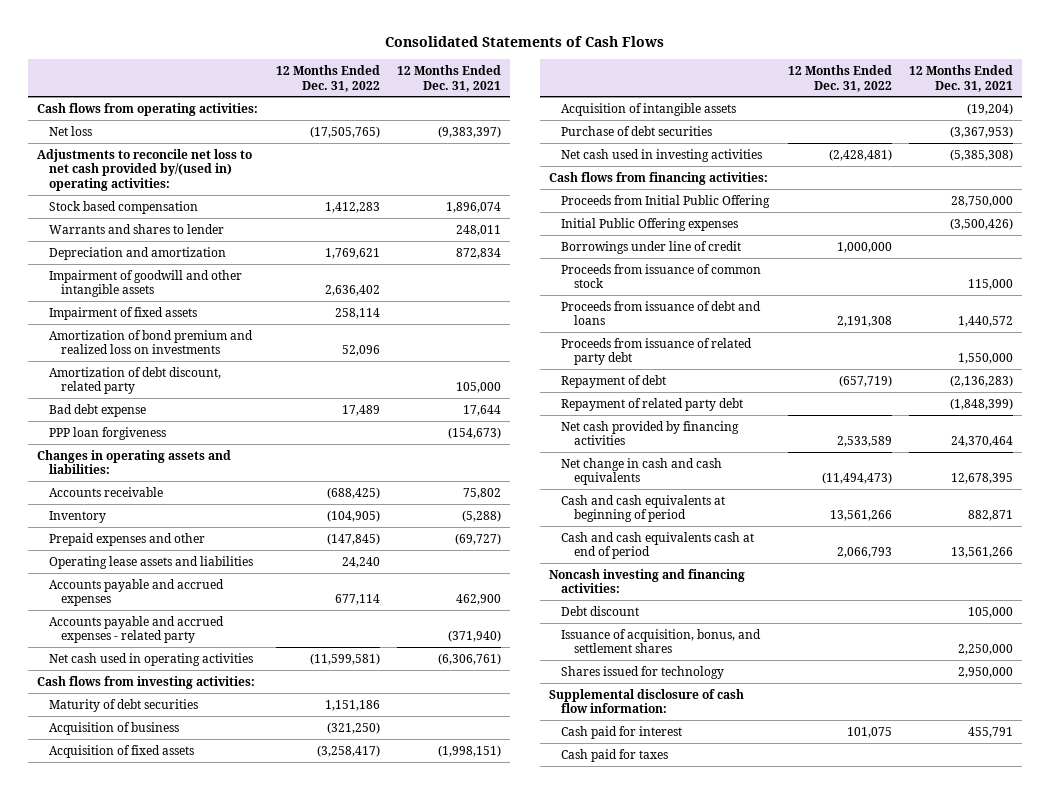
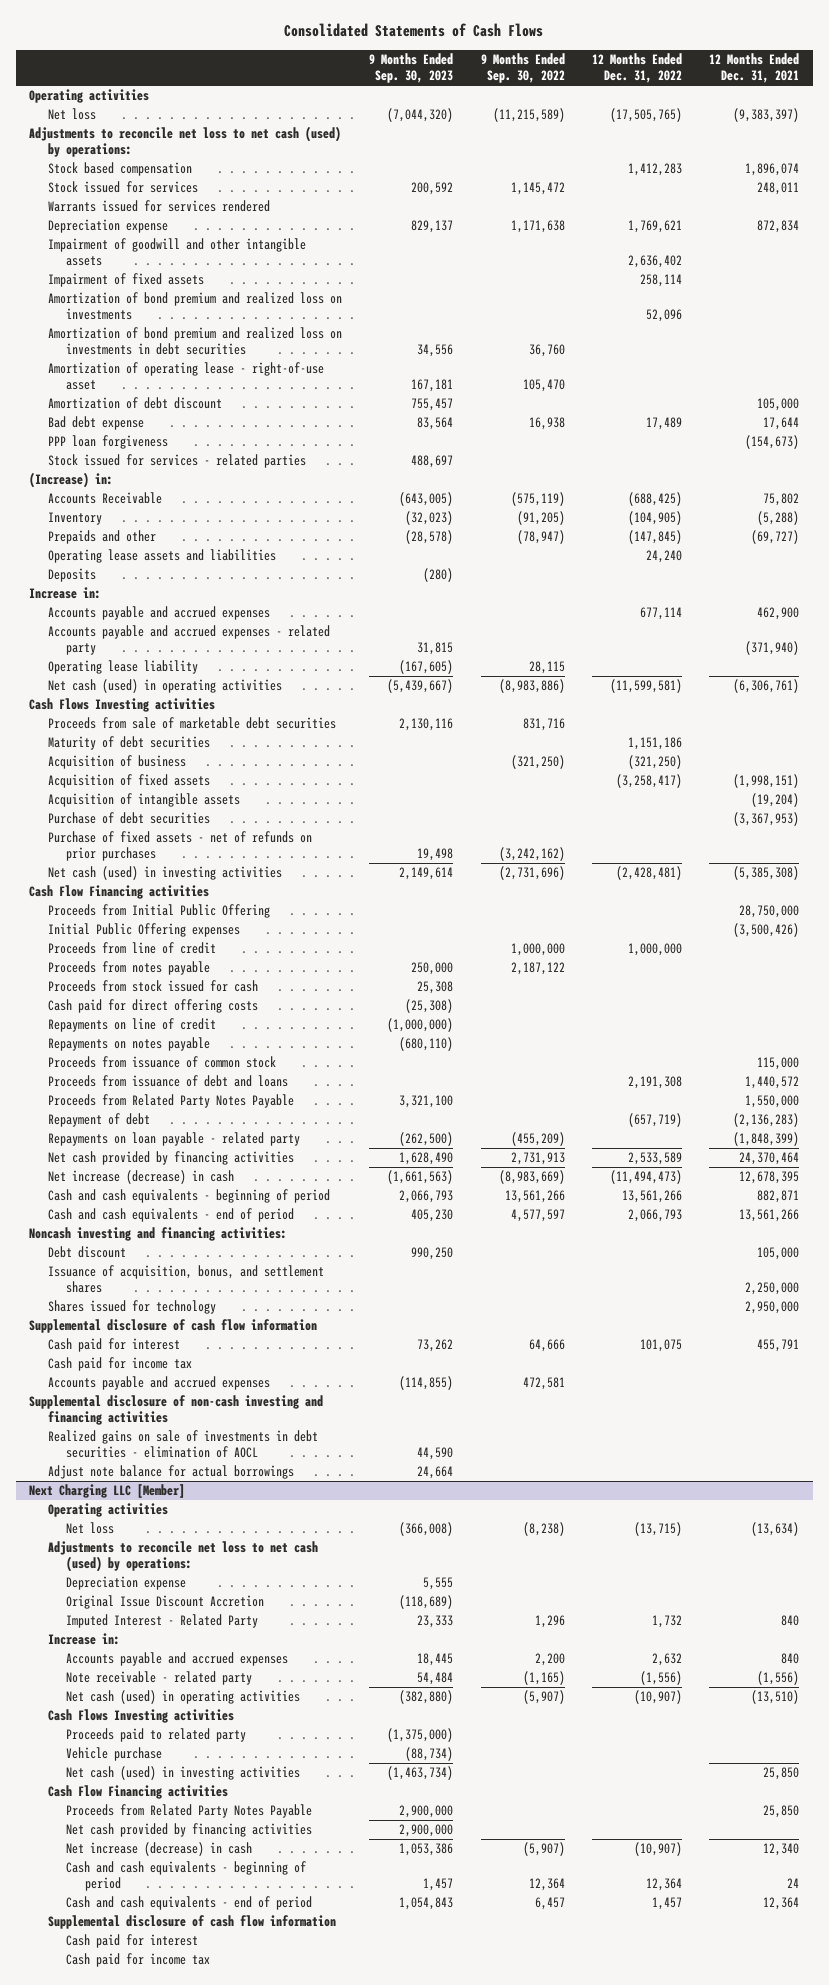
none -> [369,53,454,84] 9 Months Ended Sep. 30, 2023
none -> [480,53,565,84] 9 Months Ended Sep. 30, 2022
[36,102,258,116] Cash flows from operating activities: -> [29,89,150,104] Operating activities
[36,148,252,192] Adjustments to reconcile net loss to net cash provided by/(used in) operating activities: -> [29,126,342,158] Adjustments to reconcile net loss to net cash (used) by operations:
[49,223,225,234] Warrants and shares to lender -> [47,181,198,194] Stock issued for services
none -> [47,200,270,213] Warrants issued for services rendered
[49,246,227,260] Depreciation and amortization -> [47,219,168,234] Depreciation expense
none -> [47,327,342,356] Amortization of bond premium and realized loss on investments in debt securities
none -> [47,362,324,391] Amortization of operating lease - right-of-use asset
[49,366,222,395] Amortization of debt discount, related party -> [47,397,222,410] Amortization of debt discount
[36,449,231,475] Changes in operating assets and liabilities: -> none
none -> [47,454,306,469] Stock issued for services - related parties
none -> [29,472,114,489] (Increase) in:
[49,486,164,497] Accounts receivable -> [47,492,162,505] Accounts Receivable
[49,532,206,546] Prepaid expenses and other -> [47,530,156,545] Prepaids and other
none -> [47,568,96,583] Deposits
none -> [29,587,102,600] Increase in:
none -> [47,660,198,675] Operating lease liability
[49,652,254,666] Net cash used in operating activities -> [47,679,282,694] Net cash (used) in operating activities
[36,675,255,689] Cash flows from investing activities: -> [29,698,216,713] Cash Flows Investing activities
none -> [47,717,336,730] Proceeds from sale of marketable debt securities
none -> [47,831,312,862] Purchase of fixed assets - net of refunds on prior purchases
[561,148,763,162] Net cash used in investing activities -> [47,866,282,881] Net cash (used) in investing activities
[549,171,769,185] Cash flows from financing activities: -> [29,885,210,900] Cash Flow Financing activities
[561,240,742,254] Borrowings under line of credit -> [47,942,216,955] Proceeds from line of credit
none -> [47,961,210,976] Proceeds from notes payable
none -> [47,980,258,993] Proceeds from stock issued for cash
none -> [47,999,258,1014] Cash paid for direct offering costs
none -> [47,1018,216,1033] Repayments on line of credit
none -> [47,1037,210,1052] Repayments on notes payable
[561,337,753,366] Proceeds from issuance of related party debt -> [47,1094,294,1109] Proceeds from Related Party Notes Payable
[561,397,744,411] Repayment of related party debt -> [47,1132,300,1147] Repayments on loan payable - related party
[561,457,723,486] Net change in cash and cash equivalents -> [47,1170,234,1185] Net increase (decrease) in cash
[561,494,726,523] Cash and cash equivalents at beginning of period -> [47,1189,330,1204] Cash and cash equivalents - beginning of period
[561,531,755,560] Cash and cash equivalents cash at end of period -> [47,1208,294,1223] Cash and cash equivalents - end of period
[549,688,745,714] Supplemental disclosure of cash flow information: -> [29,1319,318,1334] Supplemental disclosure of cash flow information
[561,748,669,762] Cash paid for taxes -> [47,1357,192,1372] Cash paid for income tax
none -> [47,1376,270,1391] Accounts payable and accrued expenses
none -> [29,1395,324,1426] Supplemental disclosure of non-cash investing and financing activities
none -> [47,1430,318,1459] Realized gains on sale of investments in debt securities - elimination of AOCL
none -> [47,1465,294,1480] Adjust note balance for actual borrowings
none -> [29,1484,186,1499] Next Charging LLC [Member]
none -> [47,1503,168,1518] Operating activities
none -> [66,1522,115,1535] Net loss
none -> [47,1541,318,1573] Adjustments to reconcile net loss to net cash (used) by operations:
none -> [66,1576,187,1591] Depreciation expense
none -> [66,1595,265,1610] Original Issue Discount Accretion
none -> [66,1614,259,1629] Imputed Interest - Related Party
none -> [47,1633,120,1646] Increase in:
none -> [66,1652,289,1667] Accounts payable and accrued expenses
none -> [66,1671,253,1686] Note receivable - related party
none -> [66,1690,301,1705] Net cash (used) in operating activities
none -> [47,1709,234,1724] Cash Flows Investing activities
none -> [66,1728,247,1743] Proceeds paid to related party
none -> [66,1747,163,1762] Vehicle purchase
none -> [66,1766,301,1781] Net cash (used) in investing activities
none -> [47,1785,228,1800] Cash Flow Financing activities
none -> [66,1804,313,1819] Proceeds from Related Party Notes Payable
none -> [66,1823,313,1838] Net cash provided by financing activities
none -> [66,1842,253,1857] Net increase (decrease) in cash
none -> [66,1861,307,1892] Cash and cash equivalents - beginning of period
none -> [66,1896,313,1911] Cash and cash equivalents - end of period
none -> [47,1915,336,1930] Supplemental disclosure of cash flow information
none -> [66,1934,199,1949] Cash paid for interest
none -> [66,1953,211,1968] Cash paid for income tax

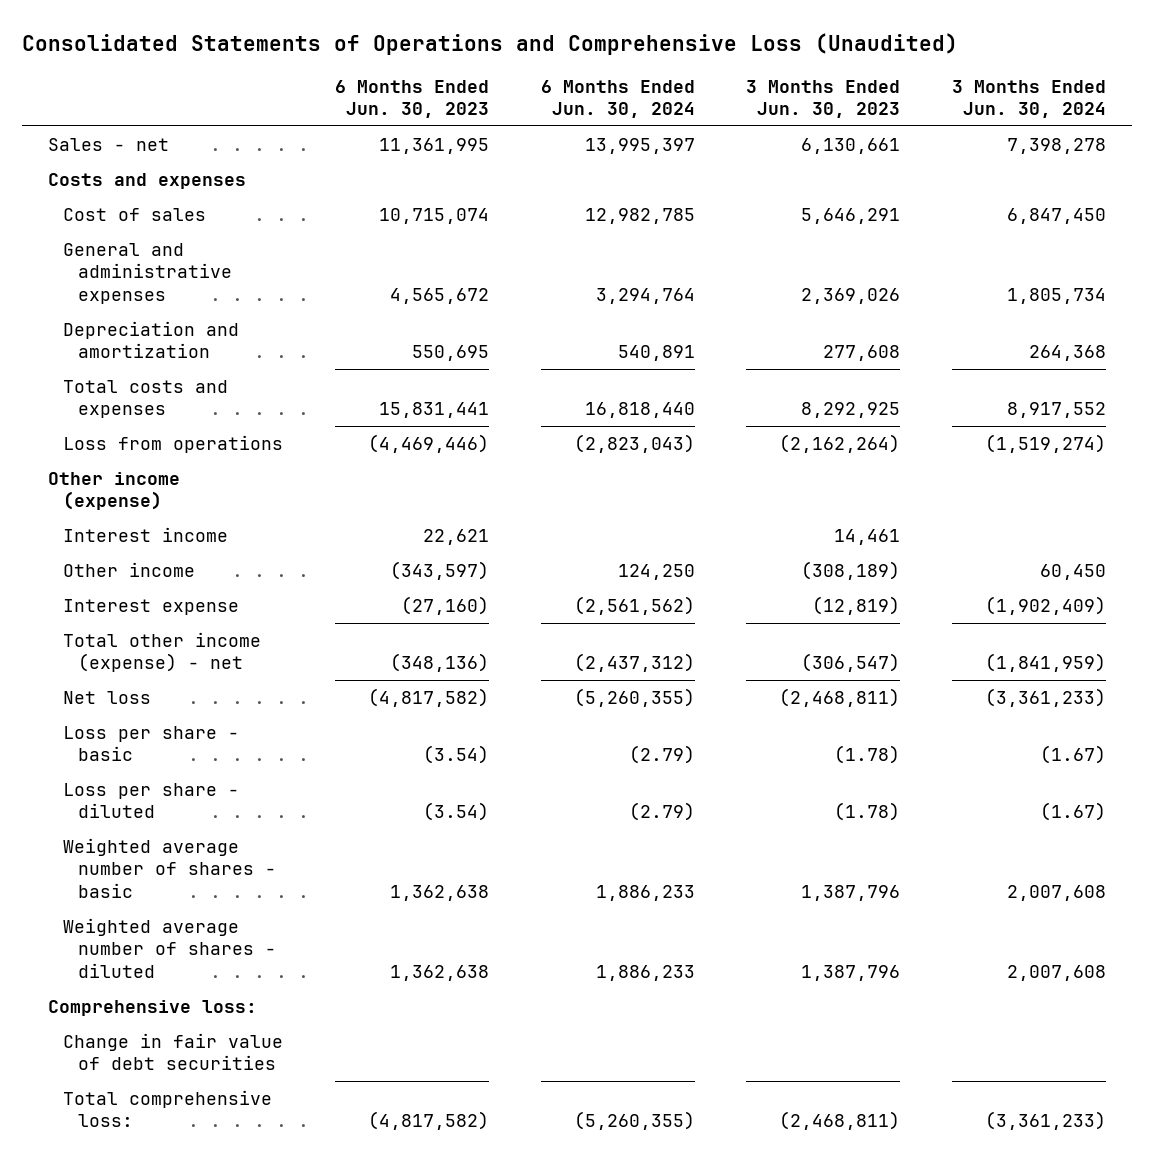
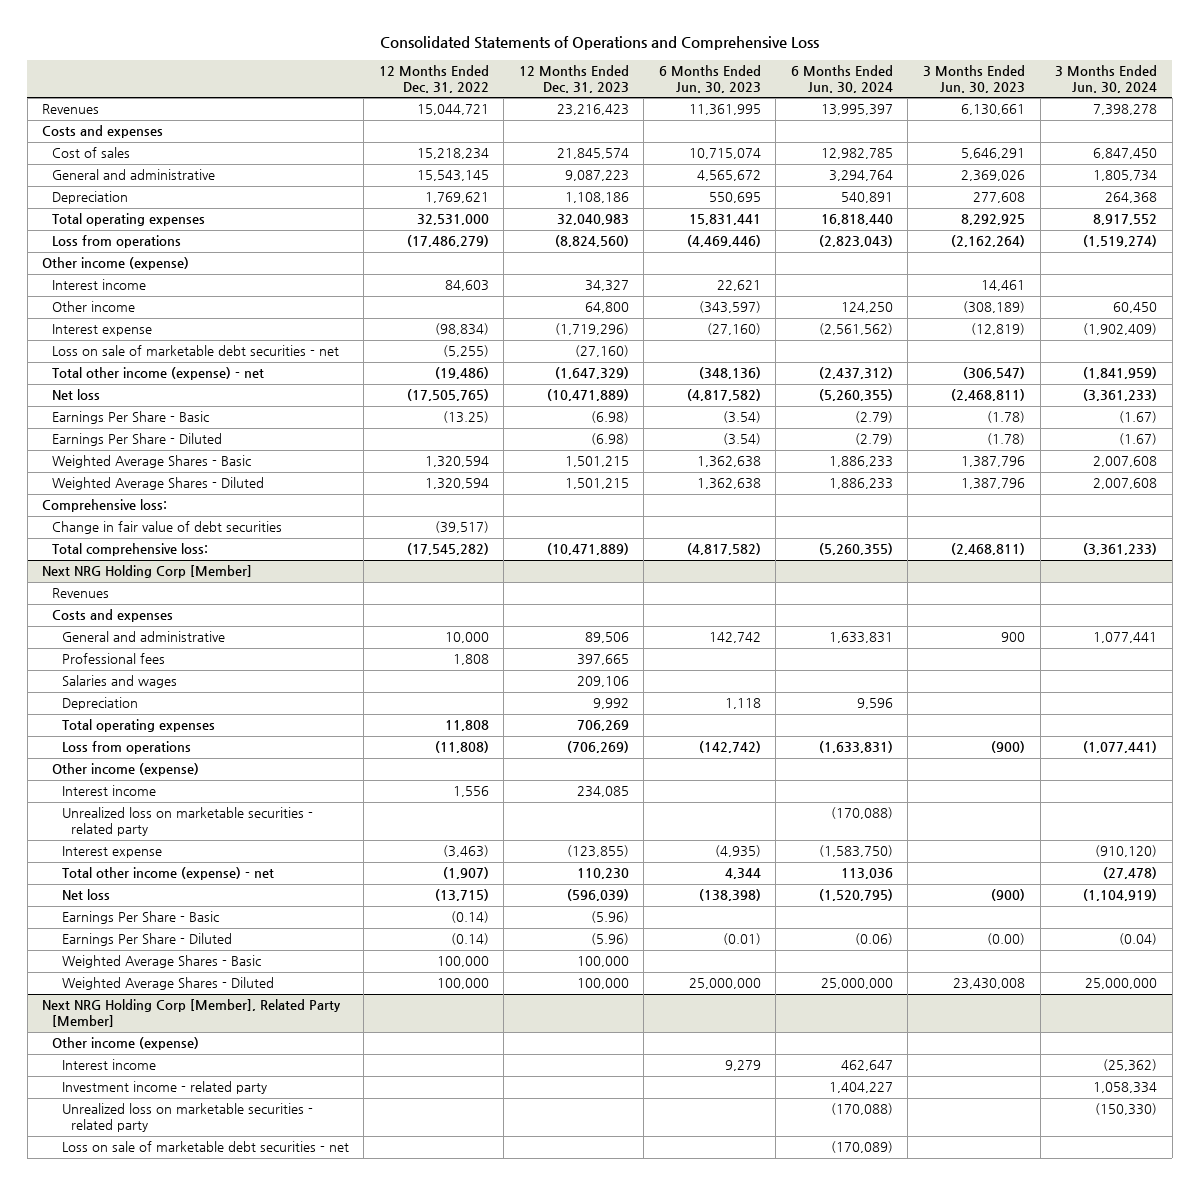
[22,32,959,55] Consolidated Statements of Operations and Comprehensive Loss (Unaudited) -> [379,35,819,50] Consolidated Statements of Operations and Comprehensive Loss
none -> [378,65,489,93] 12 Months Ended Dec. 31, 2022
none -> [518,65,629,93] 12 Months Ended Dec. 31, 2023
[48,137,170,151] Sales - net -> [42,104,100,115] Revenues
[63,242,233,305] General and administrative expenses -> [51,169,215,181] General and administrative
[63,320,240,359] Depreciation and amortization -> [51,191,128,205] Depreciation
[63,379,229,419] Total costs and expenses -> [51,213,205,227] Total operating expenses
none -> [51,345,339,357] Loss on sale of marketable debt securities - net
[63,725,240,762] Loss per share - basic -> [51,411,209,425] Earnings Per Share - Basic
[63,782,240,819] Loss per share - diluted -> [51,433,222,447] Earnings Per Share - Diluted
[63,837,277,899] Weighted average number of shares - basic -> [51,455,251,469] Weighted Average Shares - Basic
[63,917,277,979] Weighted average number of shares - diluted -> [51,477,264,491] Weighted Average Shares - Diluted
none -> [42,565,253,579] Next NRG Holding Corp [Member]
none -> [51,588,109,599] Revenues
none -> [51,609,173,623] Costs and expenses
none -> [61,631,225,643] General and administrative
none -> [61,653,165,665] Professional fees
none -> [61,675,177,689] Salaries and wages
none -> [61,697,138,711] Depreciation
none -> [61,719,215,733] Total operating expenses
none -> [61,741,191,755] Loss from operations
none -> [51,763,199,777] Other income (expense)
none -> [61,785,156,797] Interest income
none -> [61,807,313,837] Unrealized loss on marketable securities - related party
none -> [61,846,162,859] Interest expense
none -> [61,867,274,881] Total other income (expense) - net
none -> [61,889,110,901] Net loss
none -> [61,911,219,925] Earnings Per Share - Basic
none -> [61,933,232,947] Earnings Per Share - Diluted
none -> [61,955,261,969] Weighted Average Shares - Basic
none -> [61,977,274,991] Weighted Average Shares - Diluted
none -> [42,999,342,1028] Next NRG Holding Corp [Member], Related Party [Member]
none -> [51,1037,199,1051] Other income (expense)
none -> [61,1059,156,1071] Interest income
none -> [61,1081,267,1095] Investment income - related party
none -> [61,1103,313,1133] Unrealized loss on marketable securities - related party
none -> [61,1141,349,1153] Loss on sale of marketable debt securities - net

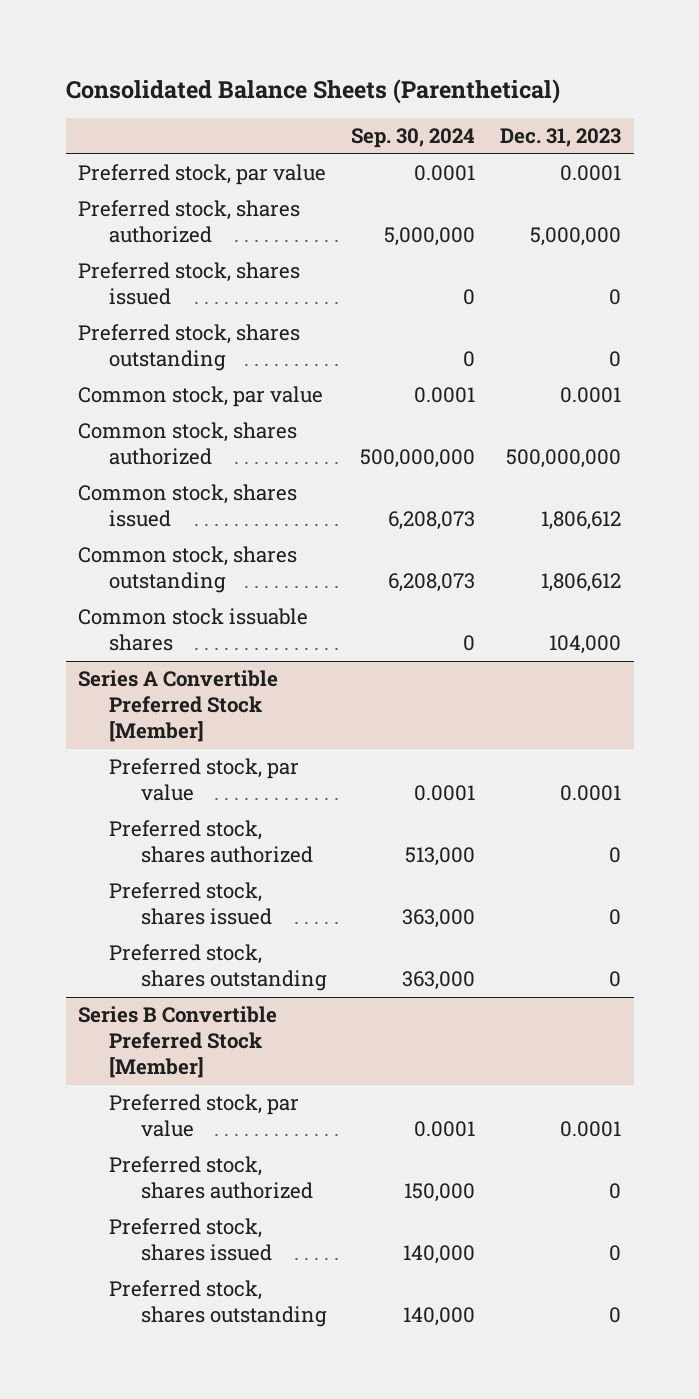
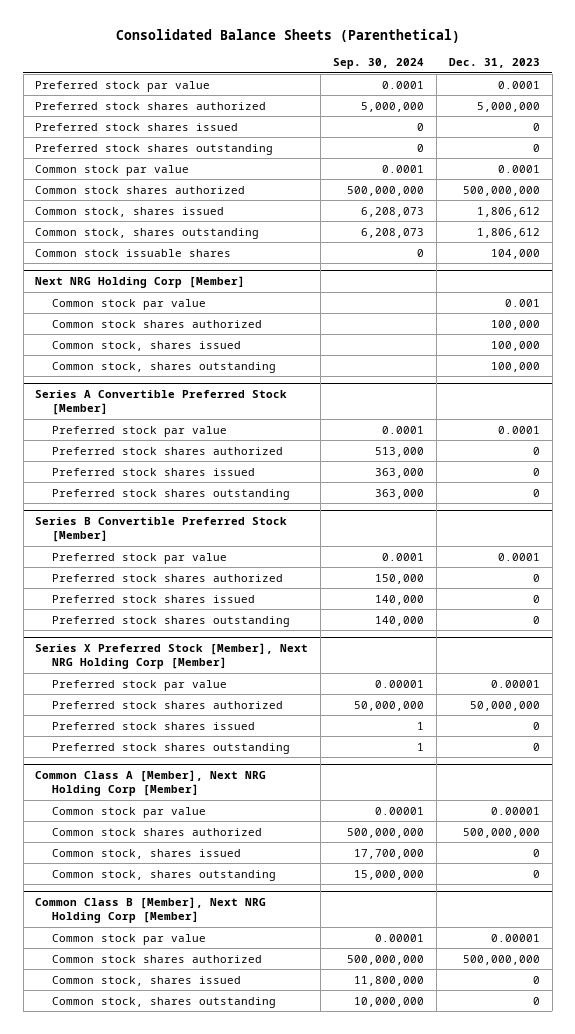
[77,164,326,186] Preferred stock, par value -> [35,80,211,92] Preferred stock par value
[77,200,300,244] Preferred stock, shares authorized -> [35,101,267,110] Preferred stock shares authorized
[77,262,300,306] Preferred stock, shares issued -> [35,122,239,131] Preferred stock shares issued
[77,324,300,372] Preferred stock, shares outstanding -> [35,143,274,155] Preferred stock shares outstanding
[77,386,323,408] Common stock, par value -> [35,164,190,176] Common stock par value
[77,422,297,466] Common stock, shares authorized -> [35,185,246,194] Common stock shares authorized
none -> [35,275,246,288] Next NRG Holding Corp [Member]
none -> [51,298,206,310] Common stock par value
none -> [51,319,262,328] Common stock shares authorized
none -> [51,340,241,351] Common stock, shares issued
none -> [51,361,276,373] Common stock, shares outstanding
[109,758,300,802] Preferred stock, par value -> [51,425,227,437] Preferred stock par value
[109,820,313,864] Preferred stock, shares authorized -> [51,446,283,455] Preferred stock shares authorized
[109,882,272,926] Preferred stock, shares issued -> [51,467,255,476] Preferred stock shares issued
[109,944,327,992] Preferred stock, shares outstanding -> [51,488,290,500] Preferred stock shares outstanding
[109,1094,300,1138] Preferred stock, par value -> [51,552,227,564] Preferred stock par value
[109,1156,313,1200] Preferred stock, shares authorized -> [51,573,283,582] Preferred stock shares authorized
[109,1218,272,1262] Preferred stock, shares issued -> [51,594,255,603] Preferred stock shares issued
[109,1280,327,1328] Preferred stock, shares outstanding -> [51,615,290,627] Preferred stock shares outstanding
none -> [35,642,309,670] Series X Preferred Stock [Member], Next NRG Holding Corp [Member]
none -> [51,679,227,691] Preferred stock par value
none -> [51,700,283,709] Preferred stock shares authorized
none -> [51,721,255,730] Preferred stock shares issued
none -> [51,742,290,754] Preferred stock shares outstanding
none -> [35,769,267,797] Common Class A [Member], Next NRG Holding Corp [Member]
none -> [51,806,206,818] Common stock par value
none -> [51,827,262,836] Common stock shares authorized
none -> [51,848,241,859] Common stock, shares issued
none -> [51,869,276,881] Common stock, shares outstanding
none -> [35,896,267,924] Common Class B [Member], Next NRG Holding Corp [Member]
none -> [51,933,206,945] Common stock par value
none -> [51,954,262,963] Common stock shares authorized
none -> [51,975,241,986] Common stock, shares issued
none -> [51,996,276,1008] Common stock, shares outstanding

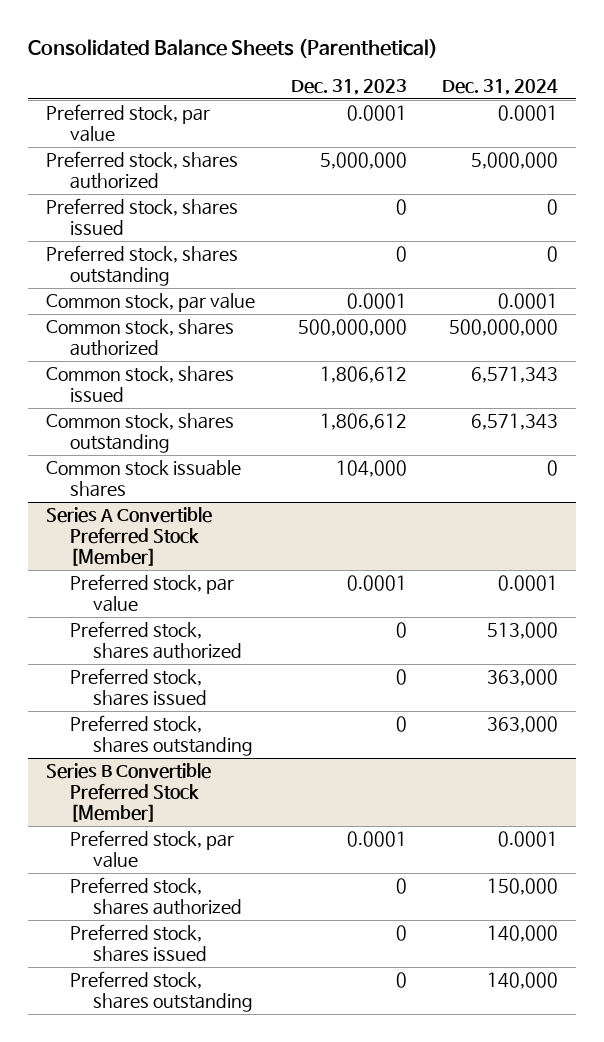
[333,58,425,70] Sep. 30, 2024 -> none
none -> [442,78,559,95] Dec. 31, 2024
[35,80,211,92] Preferred stock par value -> [46,104,211,143] Preferred stock, par value
[35,101,267,110] Preferred stock shares authorized -> [46,151,239,190] Preferred stock, shares authorized
[35,122,239,131] Preferred stock shares issued -> [46,198,239,236] Preferred stock, shares issued
[35,143,274,155] Preferred stock shares outstanding -> [46,245,239,287] Preferred stock, shares outstanding
[35,164,190,176] Common stock par value -> [46,293,256,313] Common stock, par value
[35,185,246,194] Common stock shares authorized -> [46,319,235,357] Common stock, shares authorized
[35,275,246,288] Next NRG Holding Corp [Member] -> none
[51,298,206,310] Common stock par value -> none
[51,319,262,328] Common stock shares authorized -> none
[51,340,241,351] Common stock, shares issued -> none
[51,361,276,373] Common stock, shares outstanding -> none
[51,425,227,437] Preferred stock par value -> [69,574,234,613] Preferred stock, par value
[51,446,283,455] Preferred stock shares authorized -> [69,621,243,660] Preferred stock, shares authorized
[51,467,255,476] Preferred stock shares issued -> [69,668,208,707] Preferred stock, shares issued
[51,488,290,500] Preferred stock shares outstanding -> [69,715,254,757] Preferred stock, shares outstanding
[35,642,309,670] Series X Preferred Stock [Member], Next NRG Holding Corp [Member] -> none
[51,679,227,691] Preferred stock par value -> none
[51,700,283,709] Preferred stock shares authorized -> none
[51,721,255,730] Preferred stock shares issued -> none
[51,742,290,754] Preferred stock shares outstanding -> none
[35,769,267,797] Common Class A [Member], Next NRG Holding Corp [Member] -> none
[51,806,206,818] Common stock par value -> none
[51,827,262,836] Common stock shares authorized -> none
[51,848,241,859] Common stock, shares issued -> none
[51,869,276,881] Common stock, shares outstanding -> none
[35,896,267,924] Common Class B [Member], Next NRG Holding Corp [Member] -> none
[51,933,206,945] Common stock par value -> none
[51,954,262,963] Common stock shares authorized -> none
[51,975,241,986] Common stock, shares issued -> none
[51,996,276,1008] Common stock, shares outstanding -> none
[51,552,227,564] Preferred stock par value -> [69,830,234,869] Preferred stock, par value
[51,573,283,582] Preferred stock shares authorized -> [69,877,243,916] Preferred stock, shares authorized
[51,594,255,603] Preferred stock shares issued -> [69,924,208,963] Preferred stock, shares issued
[51,615,290,627] Preferred stock shares outstanding -> [69,971,254,1013] Preferred stock, shares outstanding

